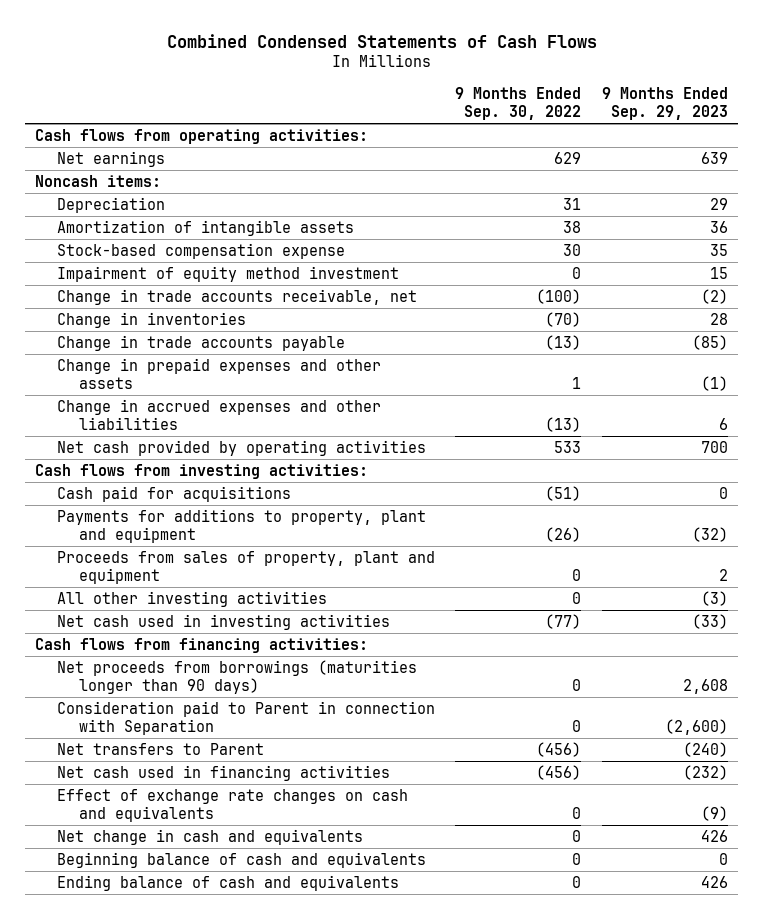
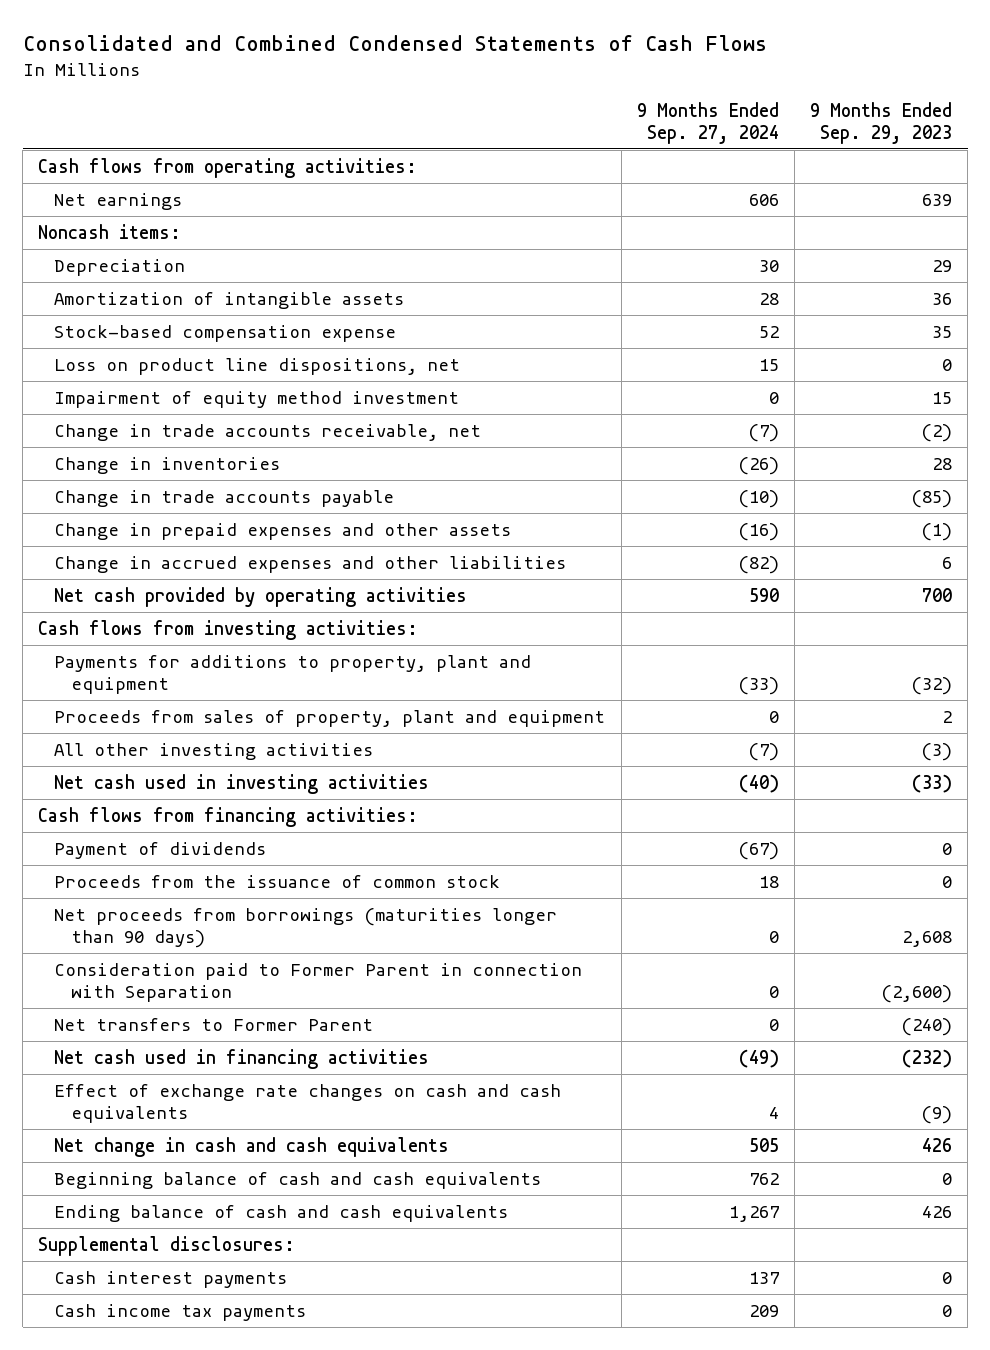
[166,33,597,48] Combined Condensed Statements of Cash Flows -> [22,35,767,52] Consolidated and Combined Condensed Statements of Cash Flows
[455,87,582,120] 9 Months Ended Sep. 30, 2022 -> none
none -> [636,101,779,144] 9 Months Ended Sep. 27, 2024
none -> [54,357,461,375] Loss on product line dispositions, net
[56,485,291,502] Cash paid for acquisitions -> none
none -> [54,841,267,859] Payment of dividends
none -> [54,874,501,888] Proceeds from the issuance of common stock
[56,700,435,735] Consideration paid to Parent in connection with Separation -> [54,962,583,1002] Consideration paid to Former Parent in connection with Separation
[56,742,264,755] Net transfers to Parent -> [54,1017,374,1031] Net transfers to Former Parent
[56,788,408,822] Effect of exchange rate changes on cash and equivalents -> [54,1083,562,1123] Effect of exchange rate changes on cash and cash equivalents
[56,828,363,845] Net change in cash and equivalents -> [54,1136,450,1157] Net change in cash and cash equivalents
[56,851,426,868] Beginning balance of cash and equivalents -> [54,1171,542,1189] Beginning balance of cash and cash equivalents
[56,874,399,891] Ending balance of cash and equivalents -> [54,1204,509,1222] Ending balance of cash and cash equivalents
none -> [38,1235,296,1256] Supplemental disclosures:
none -> [54,1270,288,1288] Cash interest payments
none -> [54,1303,307,1321] Cash income tax payments

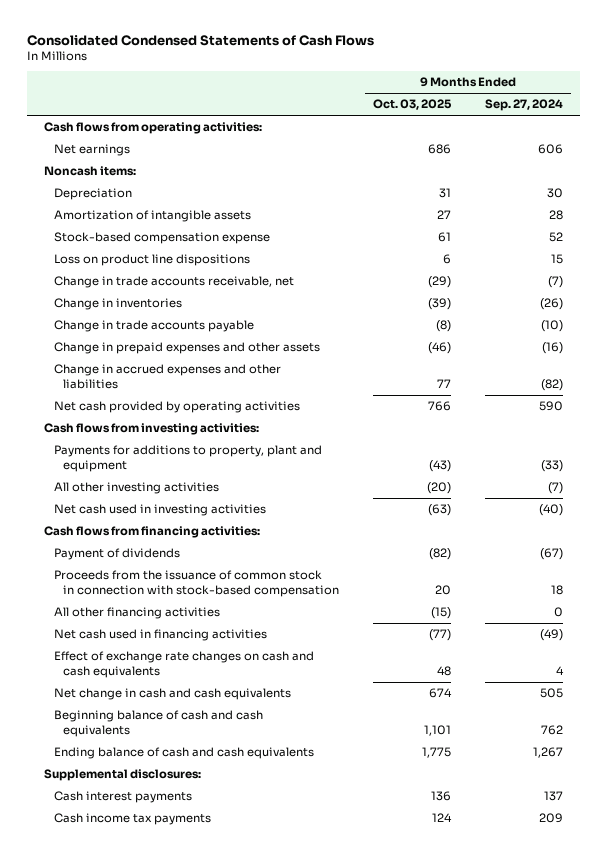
[22,35,767,52] Consolidated and Combined Condensed Statements of Cash Flows -> [26,34,374,46] Consolidated Condensed Statements of Cash Flows
[810,101,953,144] 9 Months Ended Sep. 29, 2023 -> none
none -> [373,99,453,111] Oct. 03, 2025
[54,390,460,408] Impairment of equity method investment -> none
[54,357,461,375] Loss on product line dispositions, net -> [53,254,250,267] Loss on product line dispositions
[54,709,606,727] Proceeds from sales of property, plant and equipment -> none
[54,907,558,948] Net proceeds from borrowings (maturities longer than 90 days) -> none
[54,962,583,1002] Consideration paid to Former Parent in connection with Separation -> none
[54,1017,374,1031] Net transfers to Former Parent -> none
[54,874,501,888] Proceeds from the issuance of common stock -> [53,570,340,597] Proceeds from the issuance of common stock in connection with stock-based compensation
none -> [53,607,220,620] All other financing activities

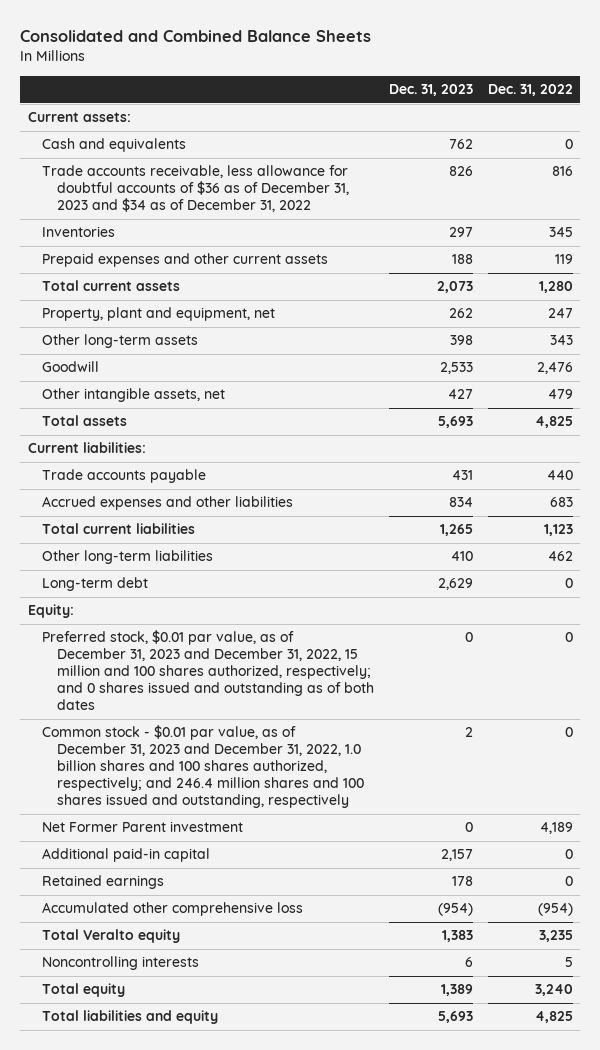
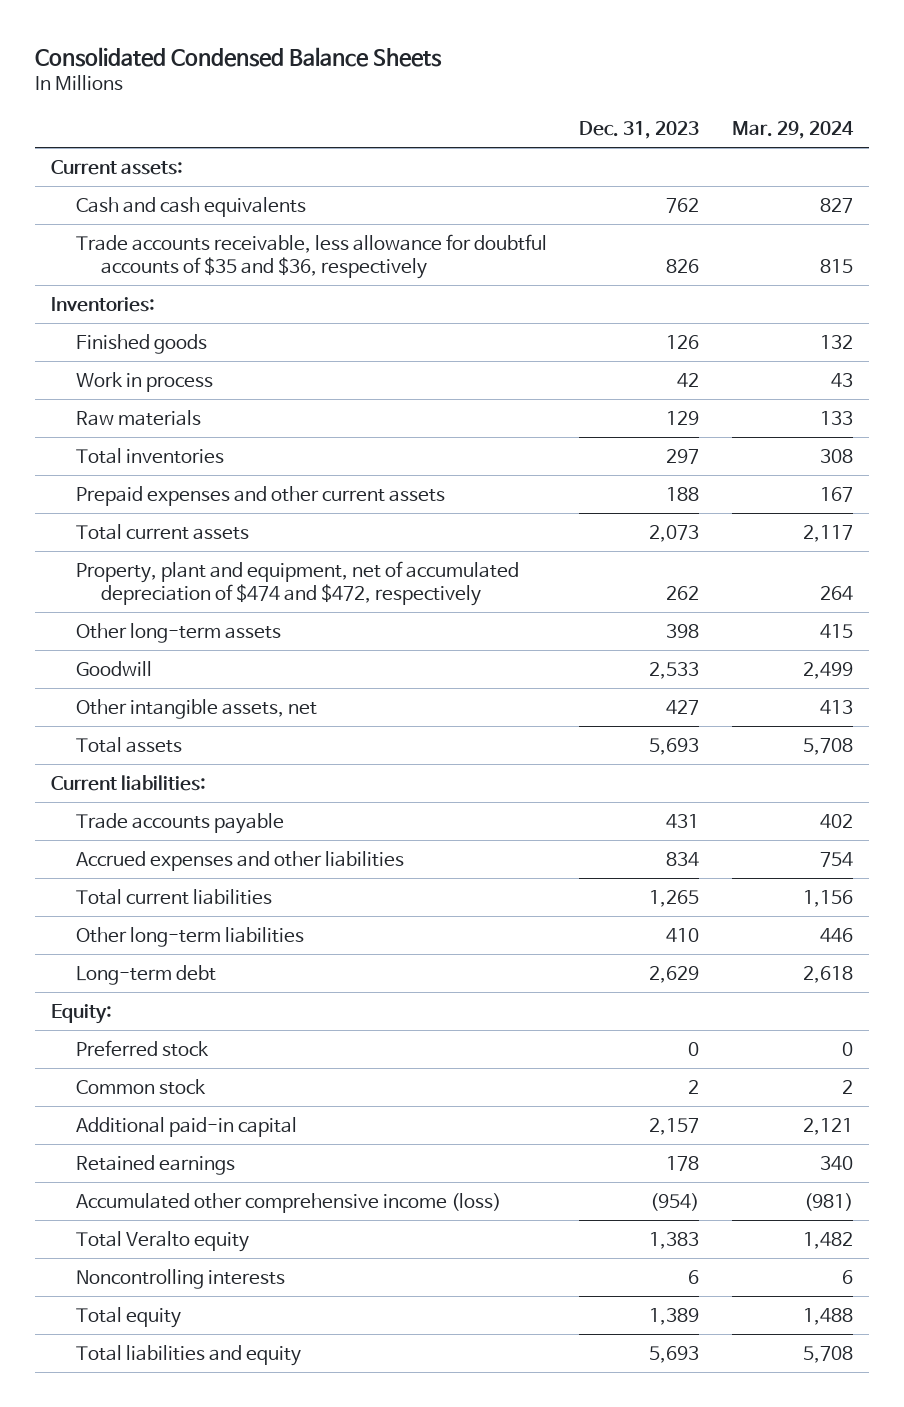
[20,30,372,43] Consolidated and Combined Balance Sheets -> [34,46,442,67] Consolidated Condensed Balance Sheets
[487,84,573,97] Dec. 31, 2022 -> none
none -> [731,121,854,140] Mar. 29, 2024
[42,138,187,153] Cash and equivalents -> [76,196,307,217] Cash and cash equivalents
[42,165,349,213] Trade accounts receivable, less allowance for doubtful accounts of $36 as of December 31, 2023 and $34 as of December 31, 2022 -> [76,233,548,279] Trade accounts receivable, less allowance for doubtful accounts of $35 and $36, respectively
none -> [51,296,156,312] Inventories:
none -> [76,333,208,354] Finished goods
none -> [76,371,214,392] Work in process
none -> [76,409,202,426] Raw materials
[42,226,116,238] Inventories -> [76,447,225,464] Total inventories
[42,307,276,322] Property, plant and equipment, net -> [76,560,520,606] Property, plant and equipment, net of accumulated depreciation of $474 and $472, respectively
[42,821,244,833] Net Former Parent investment -> none
[42,630,374,711] Preferred stock, $0.01 par value, as of December 31, 2023 and December 31, 2022, 15 million and 100 shares authorized, respectively; and 0 shares issued and outstanding as of both dates -> [76,1039,210,1057] Preferred stock
[42,725,364,809] Common stock - $0.01 par value, as of December 31, 2023 and December 31, 2022, 1.0 billion shares and 100 shares authorized, respectively; and 246.4 million shares and 100 shares issued and outstanding, respectively -> [76,1078,207,1095] Common stock
[42,902,304,917] Accumulated other comprehensive loss -> [76,1192,502,1213] Accumulated other comprehensive income (loss)

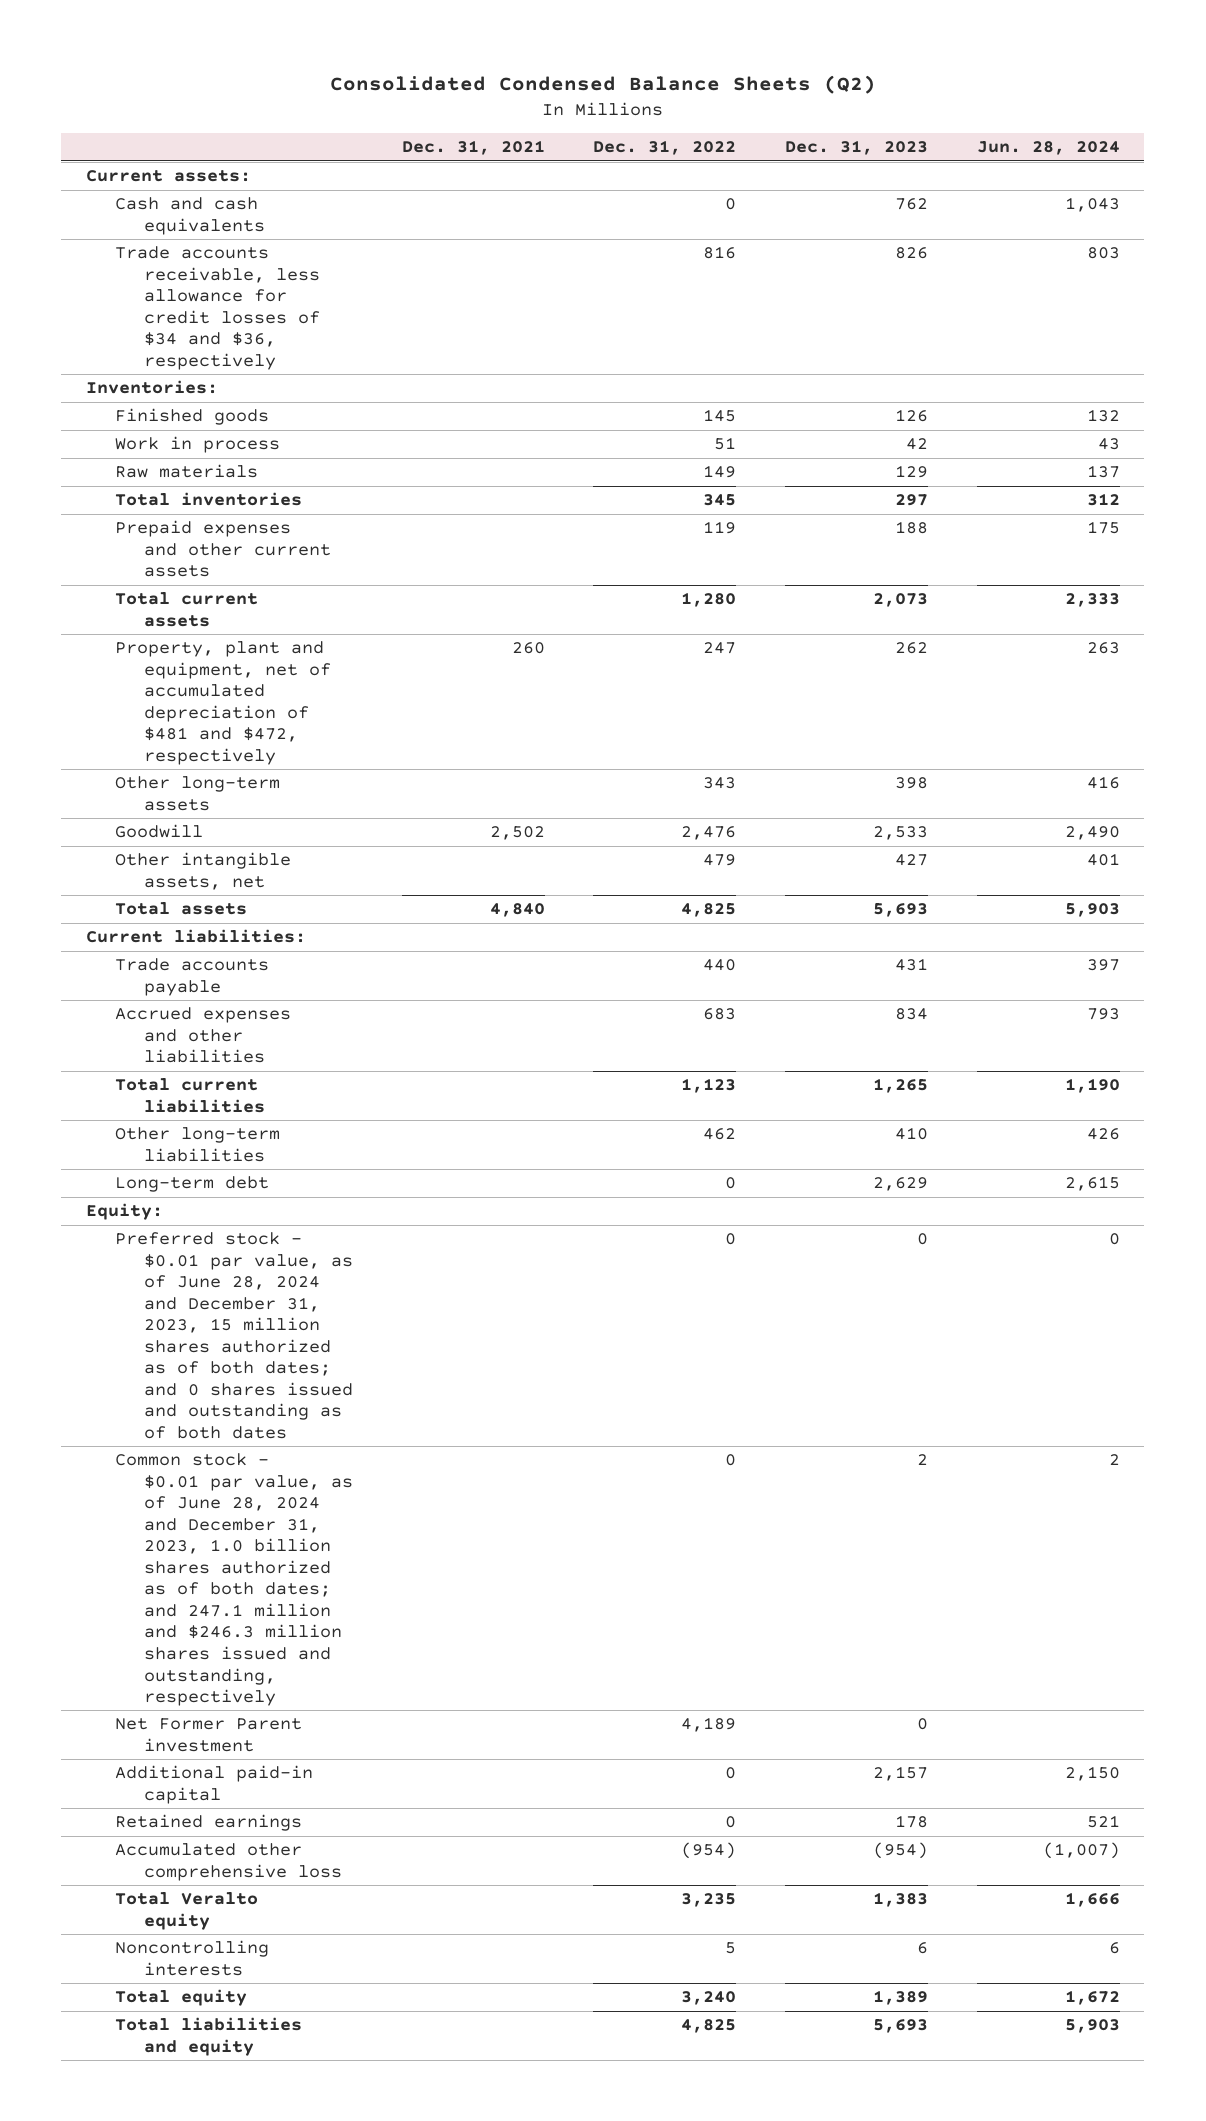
[34,46,442,67] Consolidated Condensed Balance Sheets -> [329,74,876,94] Consolidated Condensed Balance Sheets (Q2)
[731,121,854,140] Mar. 29, 2024 -> none
none -> [401,140,545,156] Dec. 31, 2021
none -> [593,140,737,156] Dec. 31, 2022
none -> [977,141,1121,156] Jun. 28, 2024
[76,233,548,279] Trade accounts receivable, less allowance for doubtful accounts of $35 and $36, respectively -> [114,246,320,370] Trade accounts receivable, less allowance for credit losses of $34 and $36, respectively
[76,560,520,606] Property, plant and equipment, net of accumulated depreciation of $474 and $472, respectively -> [114,641,331,765] Property, plant and equipment, net of accumulated depreciation of $481 and $472, respectively
[76,1039,210,1057] Preferred stock -> [114,1232,353,1440] Preferred stock - $0.01 par value, as of June 28, 2024 and December 31, 2023, 15 million shares authorized as of both dates; and 0 shares issued and outstanding as of both dates
[76,1078,207,1095] Common stock -> [114,1453,353,1707] Common stock - $0.01 par value, as of June 28, 2024 and December 31, 2023, 1.0 billion shares authorized as of both dates; and 247.1 million and $246.3 million shares issued and outstanding, respectively
none -> [114,1718,302,1752] Net Former Parent investment
[76,1192,502,1213] Accumulated other comprehensive income (loss) -> [114,1843,342,1881] Accumulated other comprehensive loss

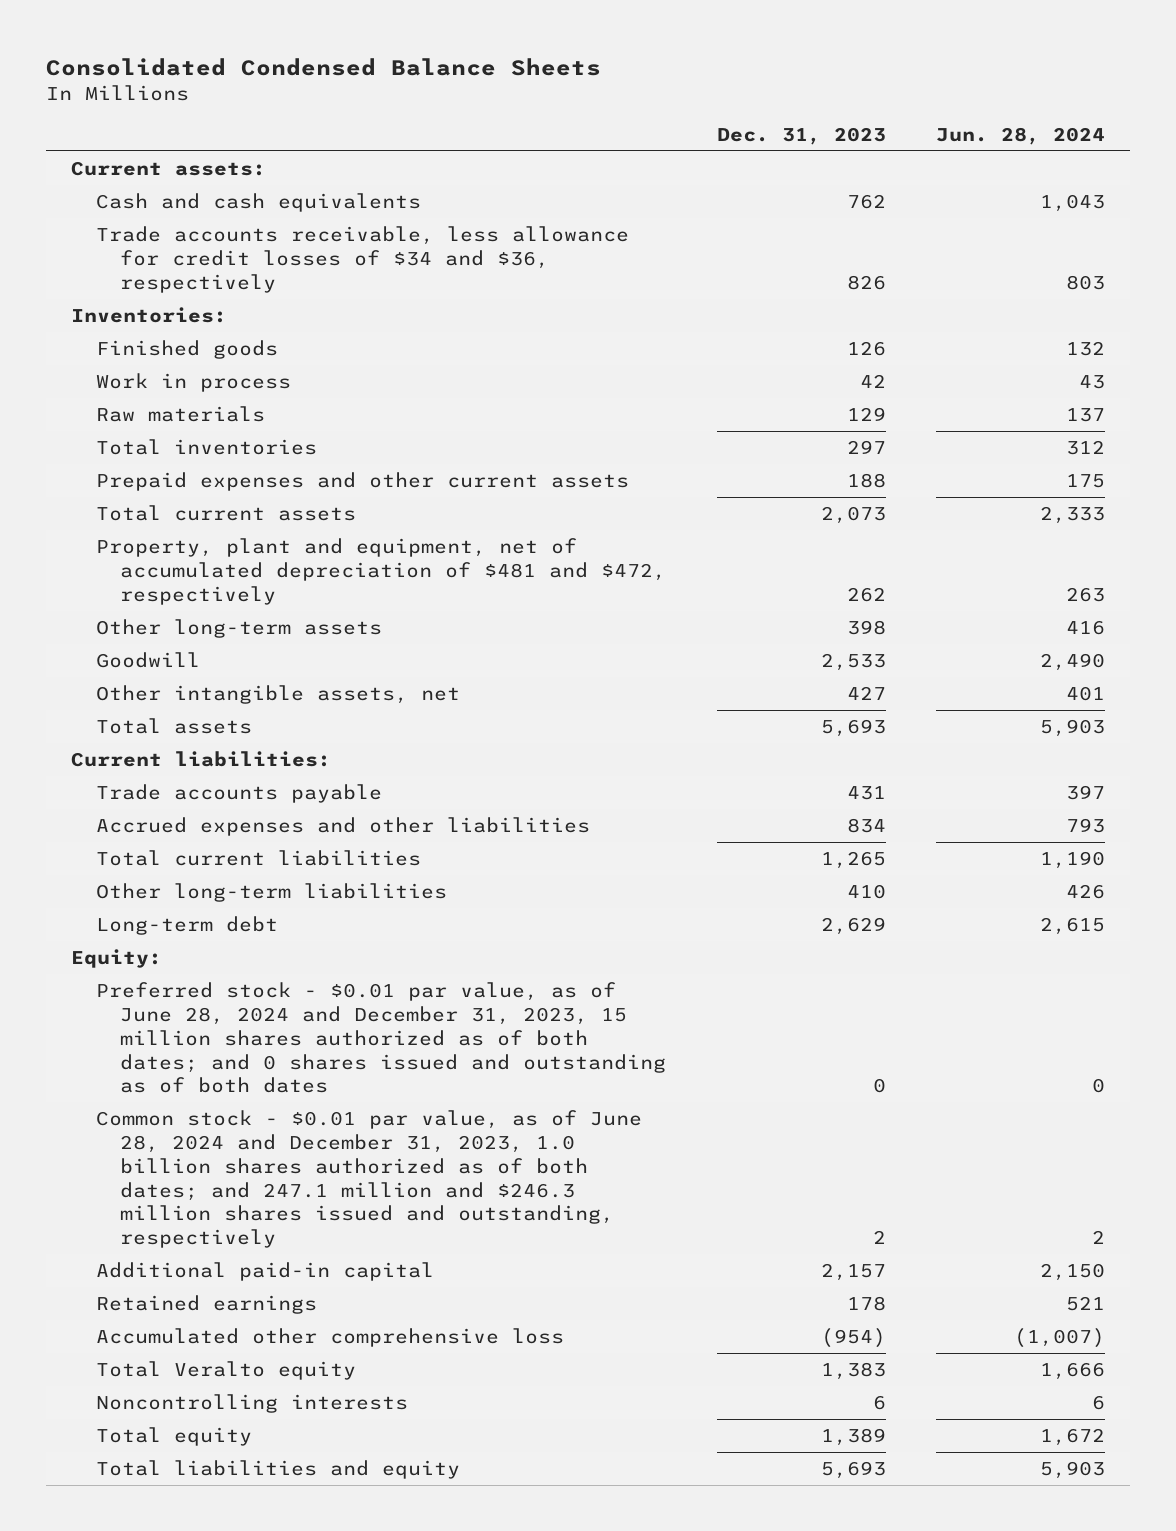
[329,74,876,94] Consolidated Condensed Balance Sheets (Q2) -> [46,57,602,76] Consolidated Condensed Balance Sheets
[401,140,545,156] Dec. 31, 2021 -> none
[593,140,737,156] Dec. 31, 2022 -> none
[114,1718,302,1752] Net Former Parent investment -> none

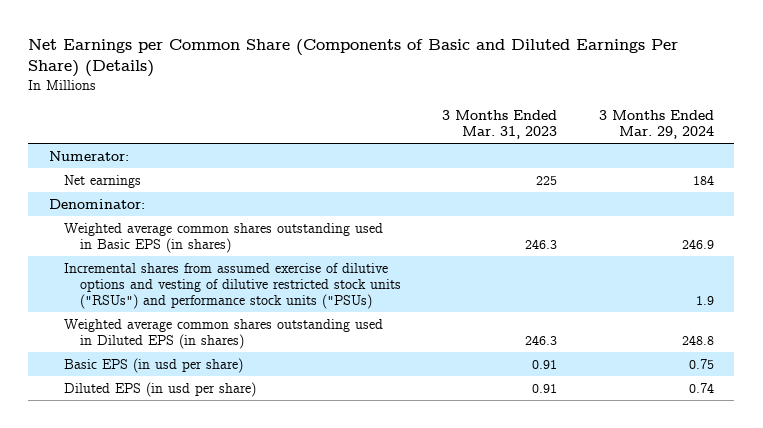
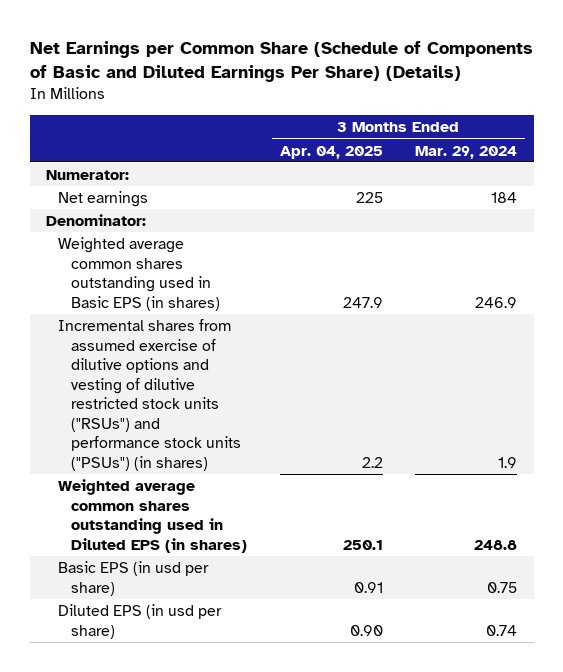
[28,38,679,78] Net Earnings per Common Share (Components of Basic and Diluted Earnings Per Share) (Details) -> [29,40,533,83] Net Earnings per Common Share (Schedule of Components of Basic and Diluted Earnings Per Share) (Details)
[442,110,558,140] 3 Months Ended Mar. 31, 2023 -> none
none -> [279,145,383,159] Apr. 04, 2025
[64,262,401,310] Incremental shares from assumed exercise of dilutive options and vesting of dilutive restricted stock units ("RSUs") and performance stock units ("PSUs) -> [58,319,242,471] Incremental shares from assumed exercise of dilutive options and vesting of dilutive restricted stock units ("RSUs") and performance stock units ("PSUs") (in shares)

